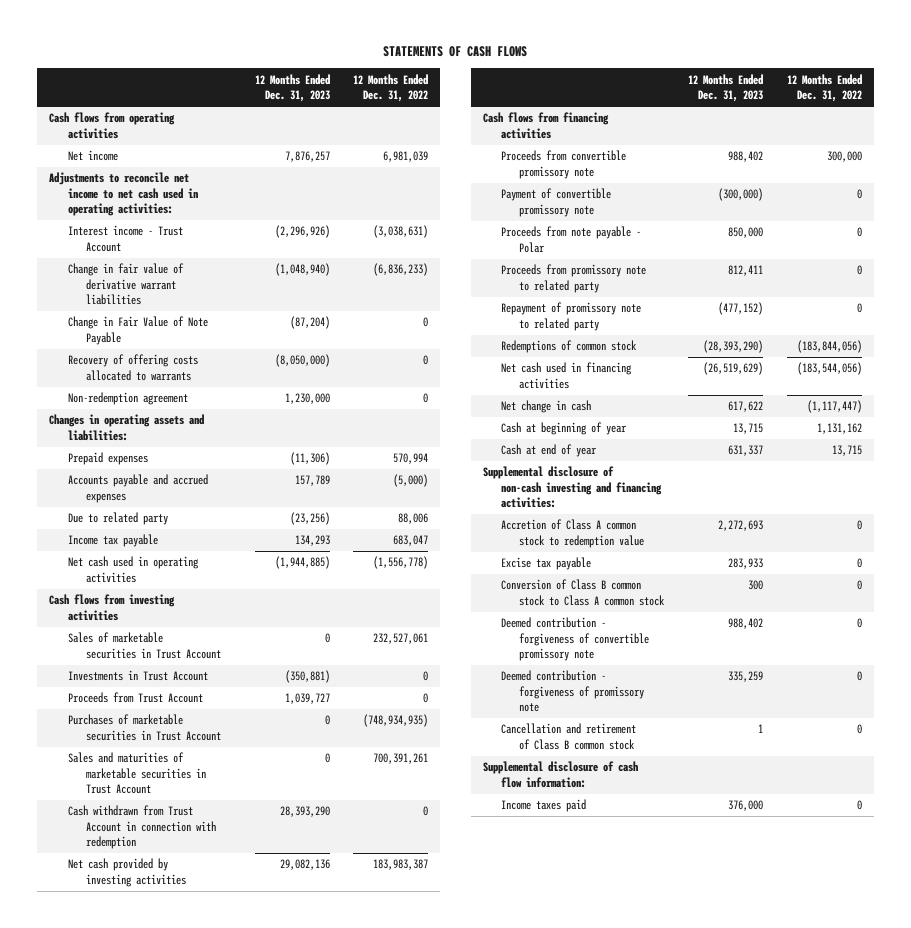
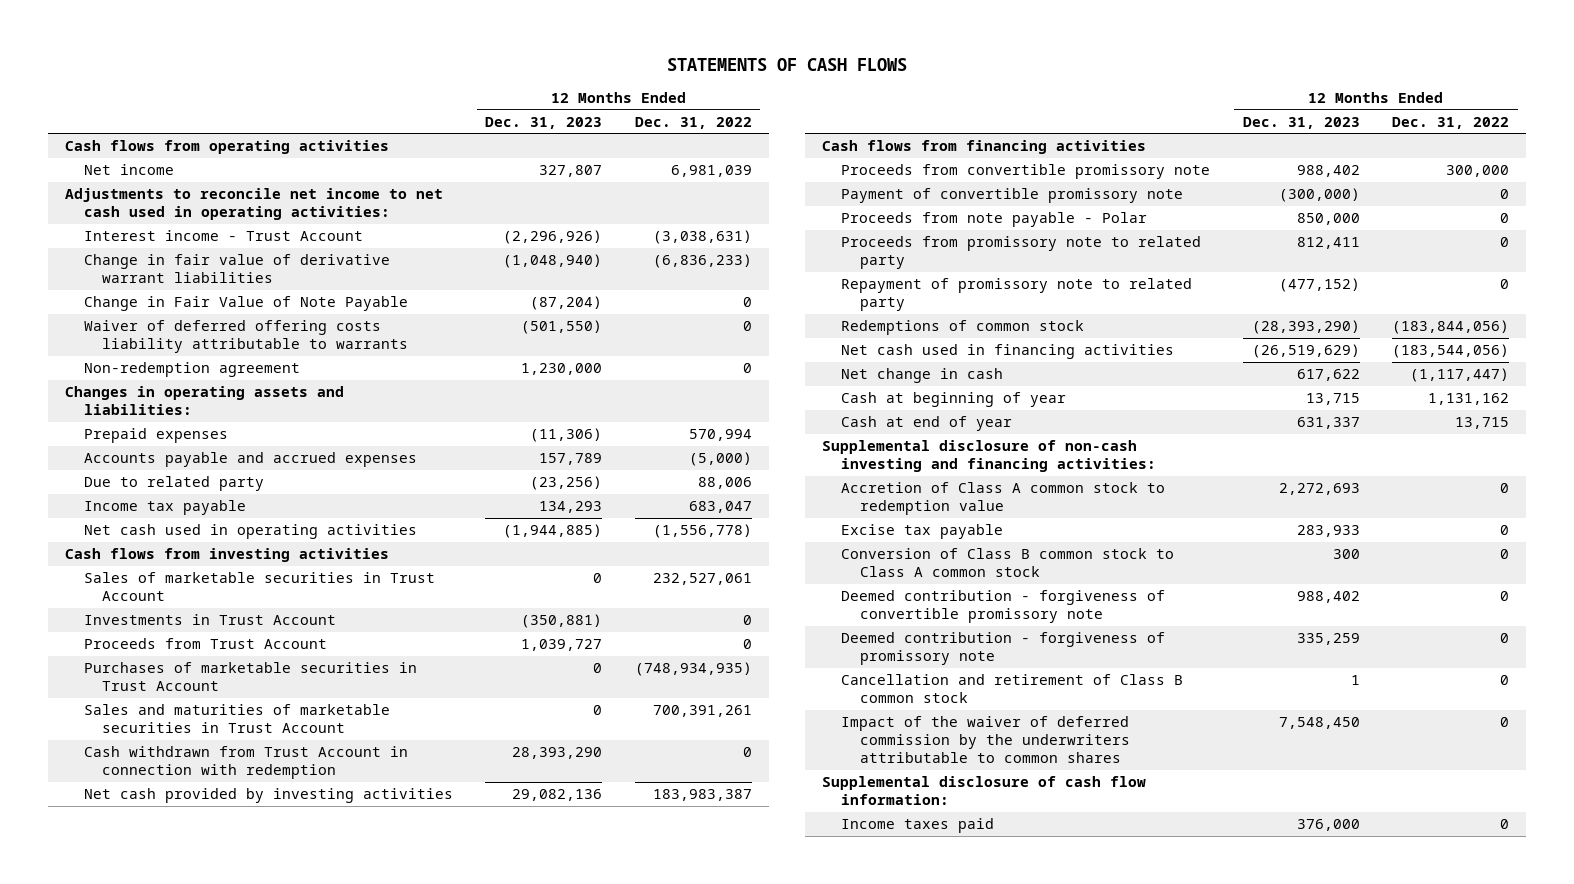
[284,151,330,163] 7,876,257 -> [539,165,603,178] 327,807
[67,354,198,381] Recovery of offering costs allocated to warrants -> none
none -> [83,320,409,354] Waiver of deferred offering costs liability attributable to warrants
none -> [840,716,1130,764] Impact of the waiver of deferred commission by the underwriters attributable to common shares

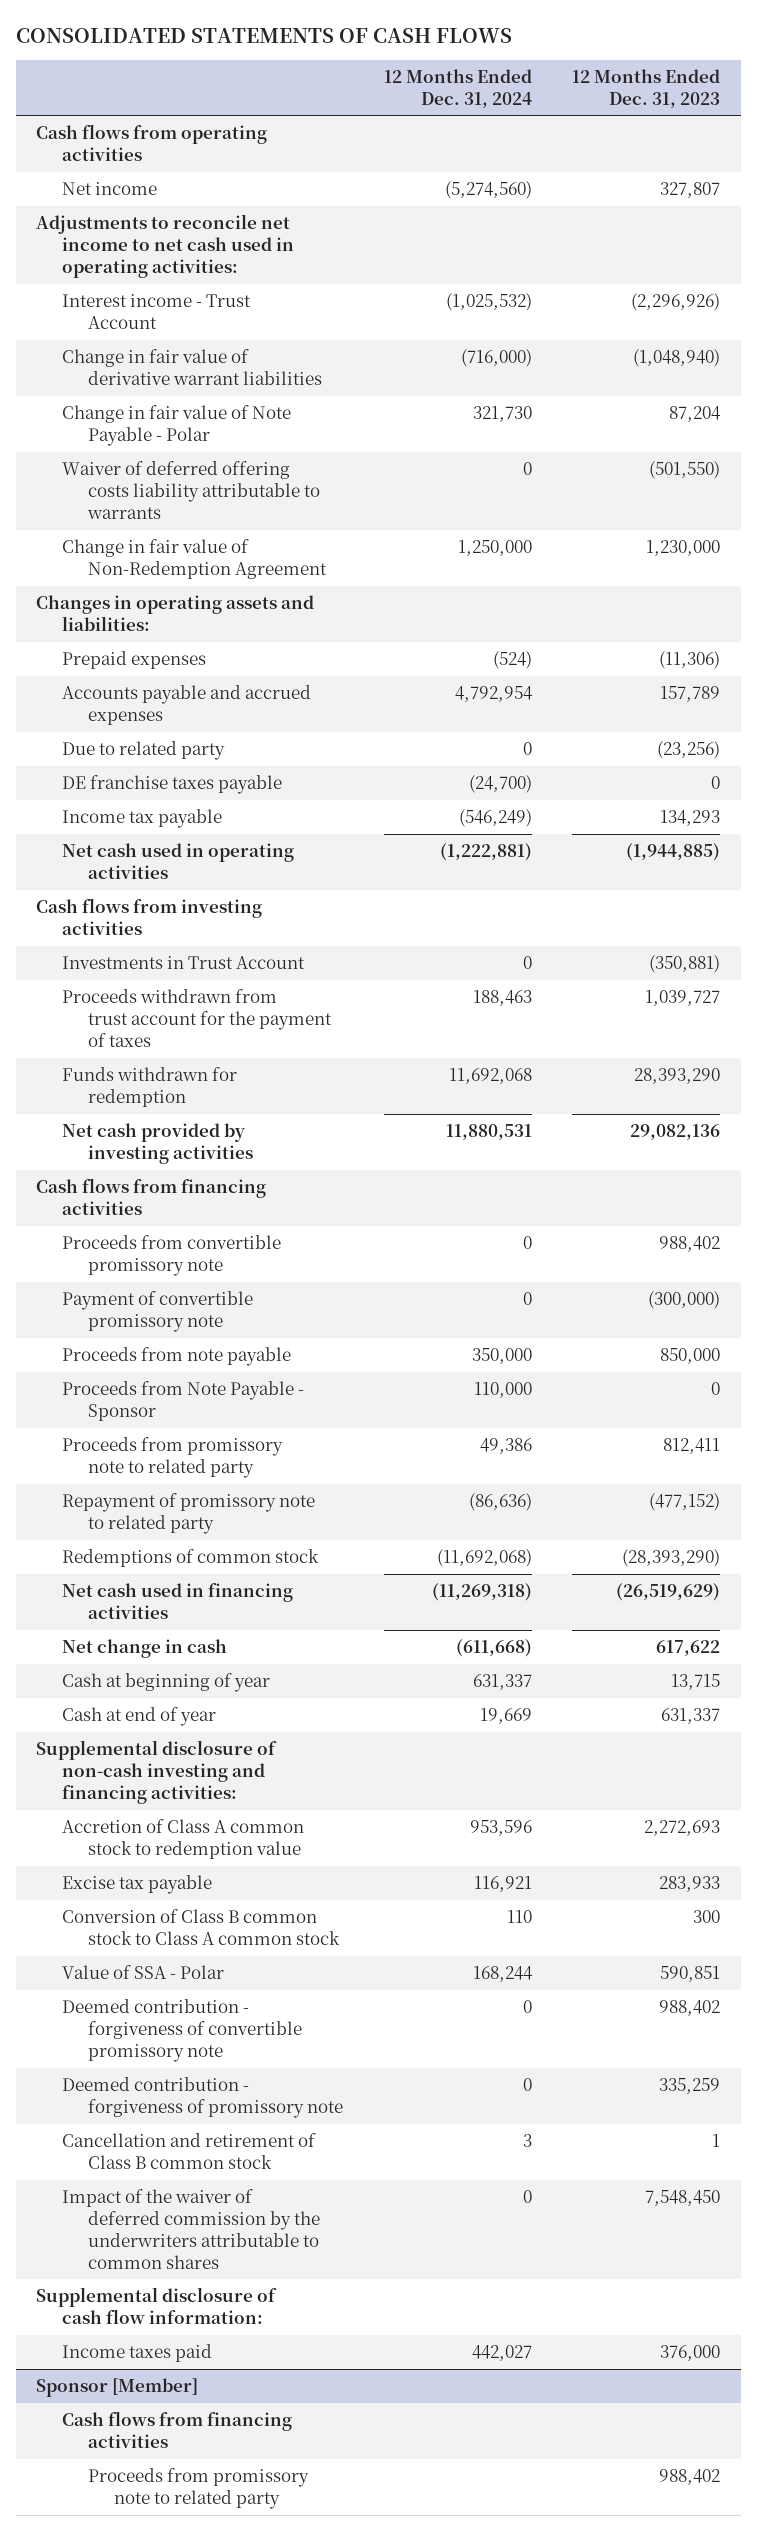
[667,58,908,72] STATEMENTS OF CASH FLOWS -> [15,27,512,43] CONSOLIDATED STATEMENTS OF CASH FLOWS
[635,116,753,129] Dec. 31, 2022 -> none
none -> [383,68,532,108] 12 Months Ended Dec. 31, 2024
[83,296,408,312] Change in Fair Value of Note Payable -> [62,405,292,447] Change in fair value of Note Payable - Polar
[530,296,603,311] (87,204) -> [669,406,722,423] 87,204
[83,362,300,378] Non-redemption agreement -> [62,539,328,580] Change in fair value of Non-Redemption Agreement
none -> [62,775,283,795] DE franchise taxes payable
[83,572,435,602] Sales of marketable securities in Trust Account -> none
[83,662,417,692] Purchases of marketable securities in Trust Account -> none
[83,704,390,734] Sales and maturities of marketable securities in Trust Account -> none
[83,638,327,650] Proceeds from Trust Account -> [62,989,333,1047] Proceeds withdrawn from trust account for the payment of taxes
[83,746,408,780] Cash withdrawn from Trust Account in connection with redemption -> [62,1067,238,1108] Funds withdrawn for redemption
[840,212,1147,228] Proceeds from note payable - Polar -> [62,1347,292,1367] Proceeds from note payable
none -> [62,1381,305,1422] Proceeds from Note Payable - Sponsor
none -> [62,1965,225,1980] Value of SSA - Polar
none -> [36,2378,199,2398] Sponsor [Member]
none -> [62,2411,293,2449] Cash flows from financing activities
none -> [88,2468,310,2510] Proceeds from promissory note to related party

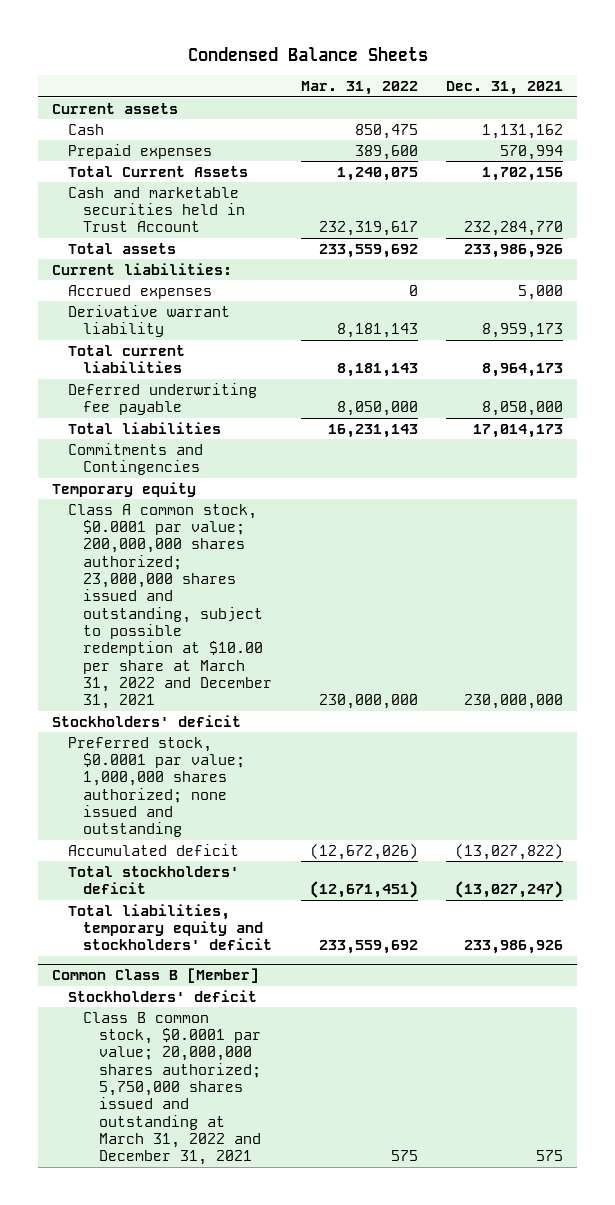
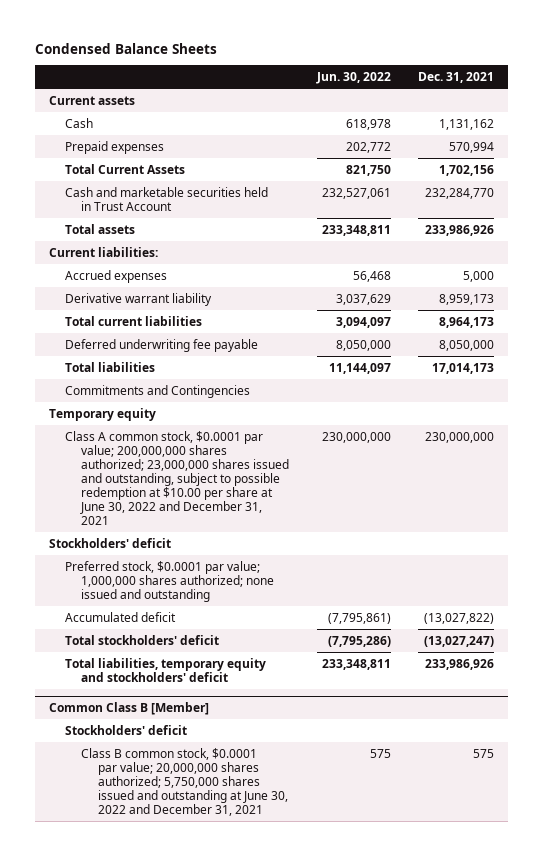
[300,81,418,96] Mar. 31, 2022 -> none
none -> [315,72,391,85] Jun. 30, 2022
[67,503,273,710] Class A common stock, $0.0001 par value; 200,000,000 shares authorized; 23,000,000 shares issued and outstanding, subject to possible redemption at $10.00 per share at March 31, 2022 and December 31, 2021 -> [65,430,290,526] Class A common stock, $0.0001 par value; 200,000,000 shares authorized; 23,000,000 shares issued and outstanding, subject to possible redemption at $10.00 per share at June 30, 2022 and December 31, 2021
[83,1011,261,1166] Class B common stock, $0.0001 par value; 20,000,000 shares authorized; 5,750,000 shares issued and outstanding at March 31, 2022 and December 31, 2021 -> [81,747,288,817] Class B common stock, $0.0001 par value; 20,000,000 shares authorized; 5,750,000 shares issued and outstanding at June 30, 2022 and December 31, 2021

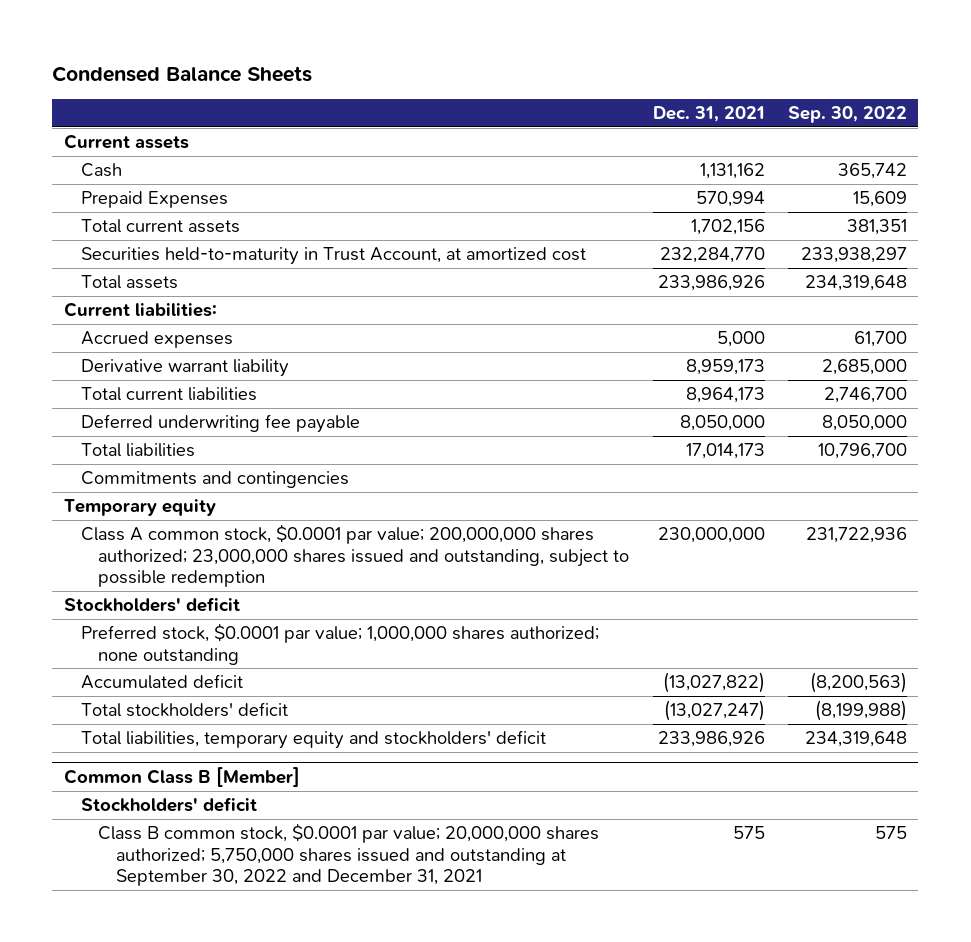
[315,72,391,85] Jun. 30, 2022 -> none
none -> [787,106,907,124] Sep. 30, 2022
[65,140,165,154] Prepaid expenses -> [81,191,229,209] Prepaid Expenses
[65,163,186,174] Total Current Assets -> [81,219,241,234] Total current assets
[65,186,269,211] Cash and marketable securities held in Trust Account -> [81,247,587,266] Securities held-to-maturity in Trust Account, at amortized cost
[65,384,251,398] Commitments and Contingencies -> [81,471,350,489] Commitments and contingencies
[65,430,290,526] Class A common stock, $0.0001 par value; 200,000,000 shares authorized; 23,000,000 shares issued and outstanding, subject to possible redemption at $10.00 per share at June 30, 2022 and December 31, 2021 -> [81,524,630,588] Class A common stock, $0.0001 par value; 200,000,000 shares authorized; 23,000,000 shares issued and outstanding, subject to possible redemption
[65,560,275,602] Preferred stock, $0.0001 par value; 1,000,000 shares authorized; none issued and outstanding -> [81,623,600,665] Preferred stock, $0.0001 par value; 1,000,000 shares authorized; none outstanding
[81,747,288,817] Class B common stock, $0.0001 par value; 20,000,000 shares authorized; 5,750,000 shares issued and outstanding at June 30, 2022 and December 31, 2021 -> [98,823,600,887] Class B common stock, $0.0001 par value; 20,000,000 shares authorized; 5,750,000 shares issued and outstanding at September 30, 2022 and December 31, 2021

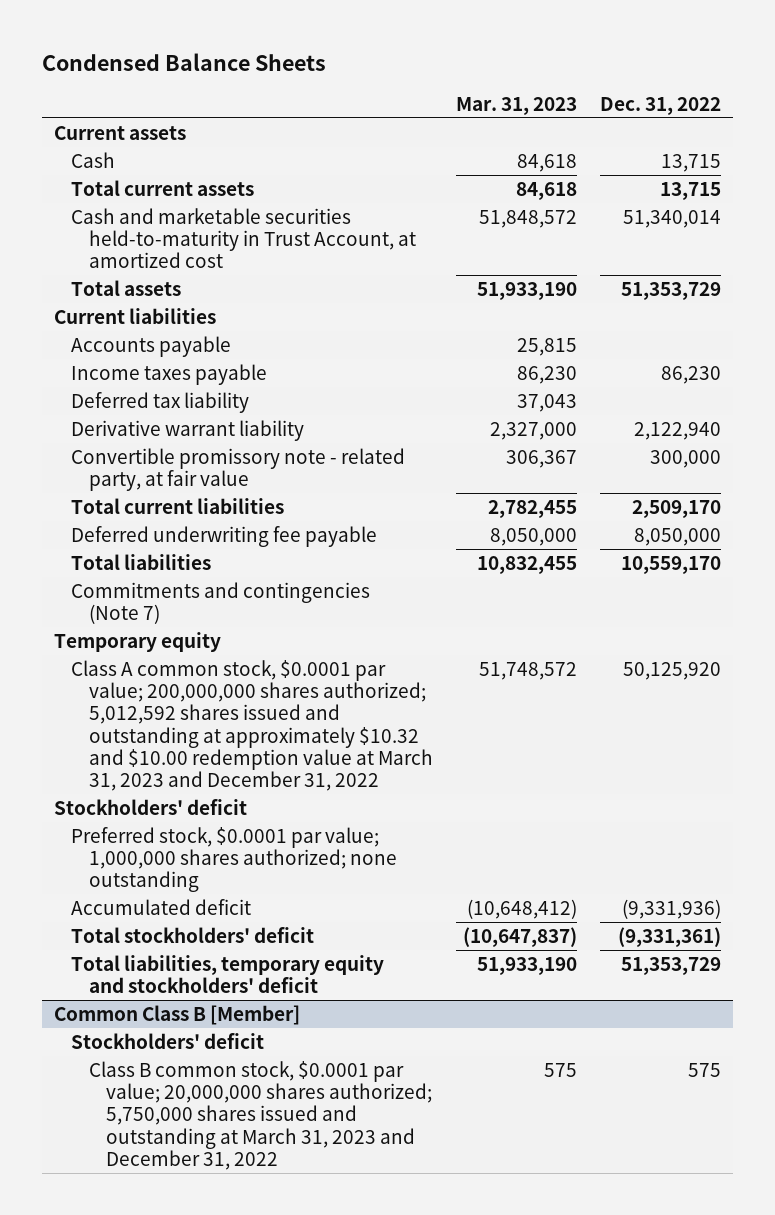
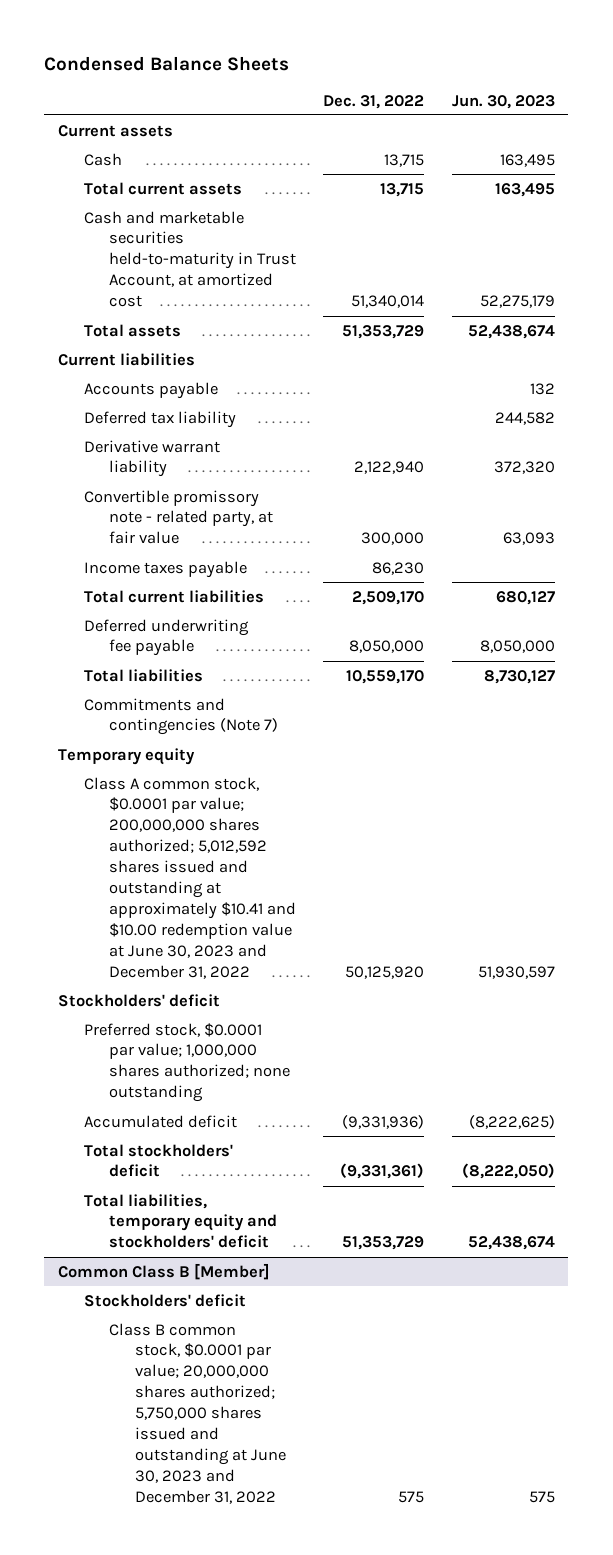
[456,96,578,115] Mar. 31, 2023 -> none
none -> [451,94,555,109] Jun. 30, 2023
[71,363,268,385] Income taxes payable -> [83,560,247,578] Income taxes payable
[71,659,433,792] Class A common stock, $0.0001 par value; 200,000,000 shares authorized; 5,012,592 shares issued and outstanding at approximately $10.32 and $10.00 redemption value at March 31, 2023 and December 31, 2022 -> [83,776,297,980] Class A common stock, $0.0001 par value; 200,000,000 shares authorized; 5,012,592 shares issued and outstanding at approximately $10.41 and $10.00 redemption value at June 30, 2023 and December 31, 2022
[88,1060,433,1171] Class B common stock, $0.0001 par value; 20,000,000 shares authorized; 5,750,000 shares issued and outstanding at March 31, 2023 and December 31, 2022 -> [109,1322,287,1505] Class B common stock, $0.0001 par value; 20,000,000 shares authorized; 5,750,000 shares issued and outstanding at June 30, 2023 and December 31, 2022

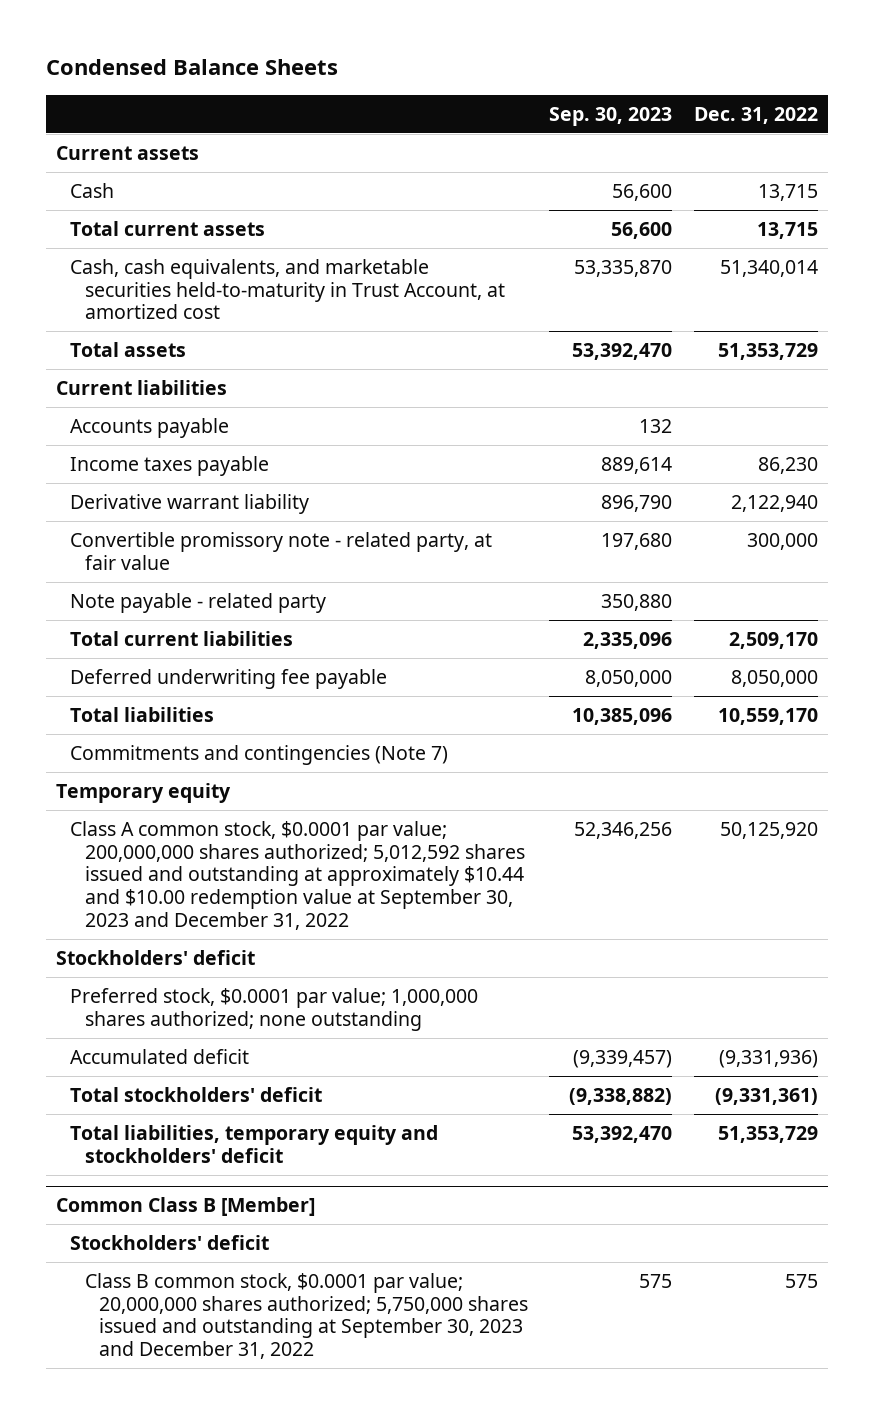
[451,94,555,109] Jun. 30, 2023 -> none
none -> [549,106,673,126] Sep. 30, 2023
[83,210,297,308] Cash and marketable securities held-to-maturity in Trust Account, at amortized cost -> [70,258,505,320] Cash, cash equivalents, and marketable securities held-to-maturity in Trust Account, at amortized cost
[83,410,236,428] Deferred tax liability -> none
[83,560,247,578] Income taxes payable -> [70,455,270,476] Income taxes payable
none -> [70,592,327,613] Note payable - related party
[83,776,297,980] Class A common stock, $0.0001 par value; 200,000,000 shares authorized; 5,012,592 shares issued and outstanding at approximately $10.41 and $10.00 redemption value at June 30, 2023 and December 31, 2022 -> [70,820,525,930] Class A common stock, $0.0001 par value; 200,000,000 shares authorized; 5,012,592 shares issued and outstanding at approximately $10.44 and $10.00 redemption value at September 30, 2023 and December 31, 2022
[109,1322,287,1505] Class B common stock, $0.0001 par value; 20,000,000 shares authorized; 5,750,000 shares issued and outstanding at June 30, 2023 and December 31, 2022 -> [84,1272,528,1359] Class B common stock, $0.0001 par value; 20,000,000 shares authorized; 5,750,000 shares issued and outstanding at September 30, 2023 and December 31, 2022

